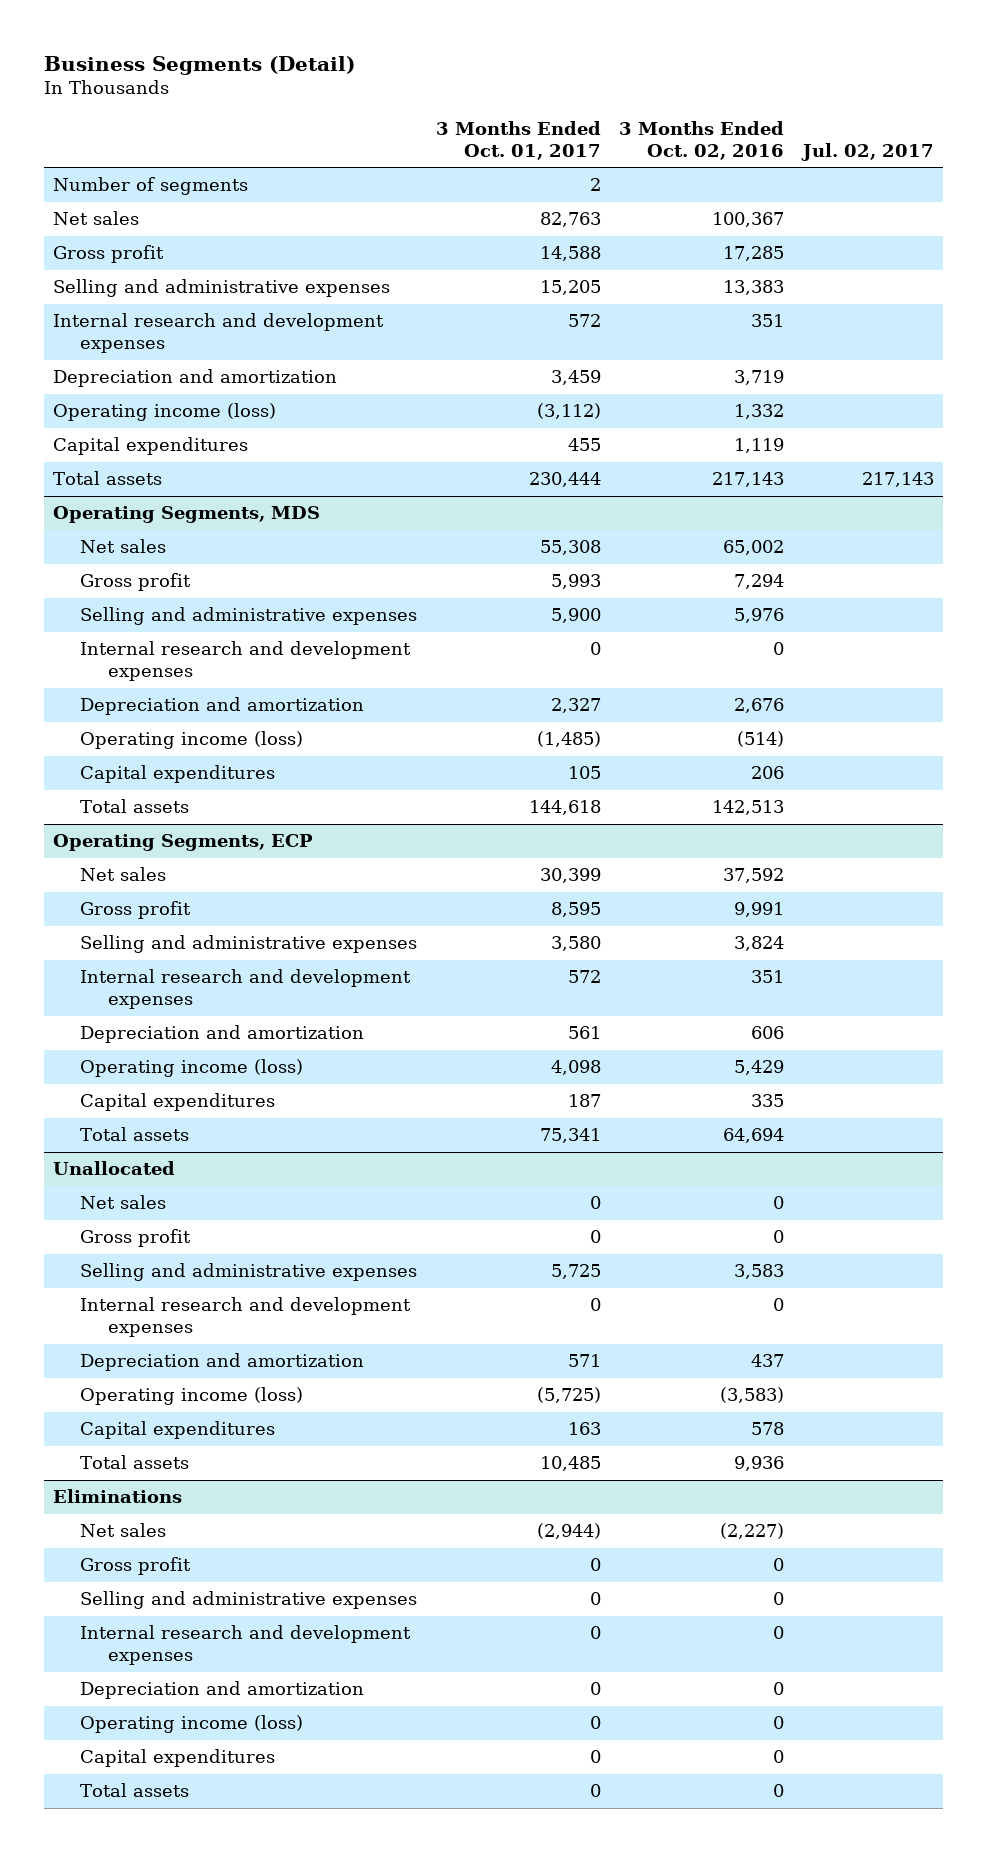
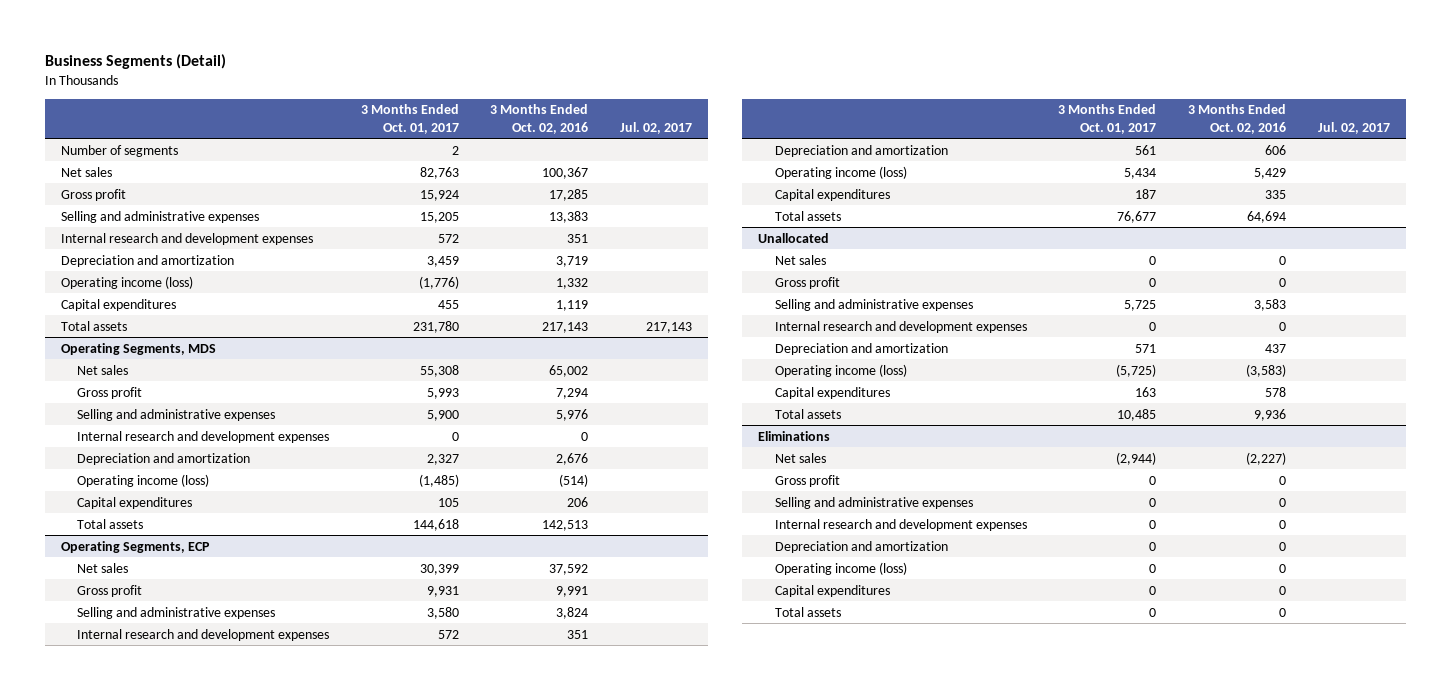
[539,246,601,262] 14,588 -> [419,189,459,201] 15,924
[536,403,601,420] (3,112) -> [418,275,459,289] (1,776)
[528,472,601,488] 230,444 -> [412,320,459,333] 231,780
[550,902,601,918] 8,595 -> [426,585,459,597] 9,931
[550,1060,601,1076] 4,098 -> [1124,167,1157,179] 5,434
[539,1128,601,1144] 75,341 -> [1117,210,1157,223] 76,677

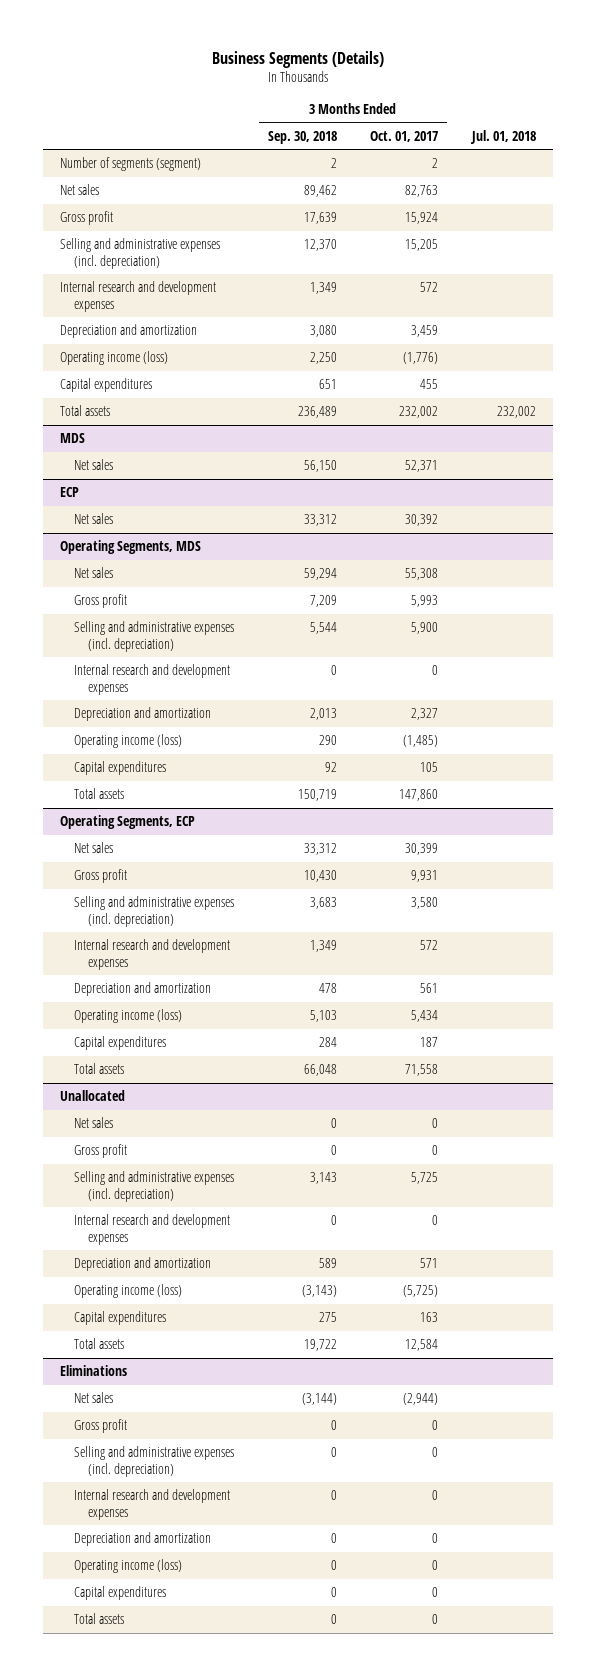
[44,54,226,70] Business Segments (Detail) -> [212,51,385,69] Business Segments (Details)
[490,104,589,134] 3 Months Ended Oct. 02, 2016 -> none
[620,121,693,134] Jul. 02, 2017 -> none
none -> [267,130,337,144] Sep. 30, 2018
none -> [469,129,536,144] Jul. 01, 2018
[60,144,178,157] Number of segments -> [60,157,202,172] Number of segments (segment)
[60,210,259,223] Selling and administrative expenses -> [60,238,221,269] Selling and administrative expenses (incl. depreciation)
[412,320,459,333] 231,780 -> [399,406,439,419] 232,002
none -> [60,433,86,444] MDS
none -> [74,459,114,471] Net sales
none -> [60,487,80,498] ECP
none -> [74,513,114,525] Net sales
[77,408,276,421] Selling and administrative expenses -> [74,621,235,652] Selling and administrative expenses (incl. depreciation)
[412,518,459,531] 144,618 -> [399,789,439,802] 147,860
[77,606,276,619] Selling and administrative expenses -> [74,896,235,927] Selling and administrative expenses (incl. depreciation)
[1117,210,1157,223] 76,677 -> [405,1064,439,1077] 71,558
[774,298,973,311] Selling and administrative expenses -> [74,1171,235,1202] Selling and administrative expenses (incl. depreciation)
[1117,408,1157,421] 10,485 -> [405,1339,439,1352] 12,584
[774,496,973,509] Selling and administrative expenses -> [74,1446,235,1477] Selling and administrative expenses (incl. depreciation)

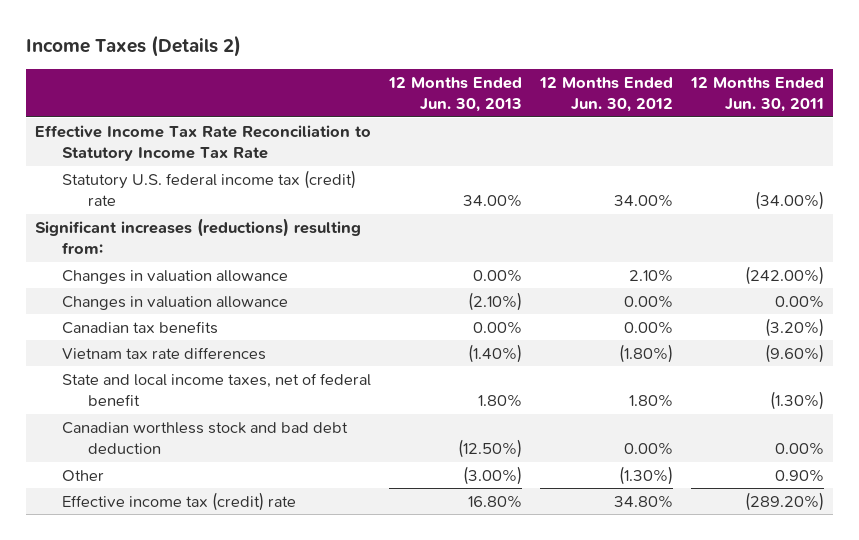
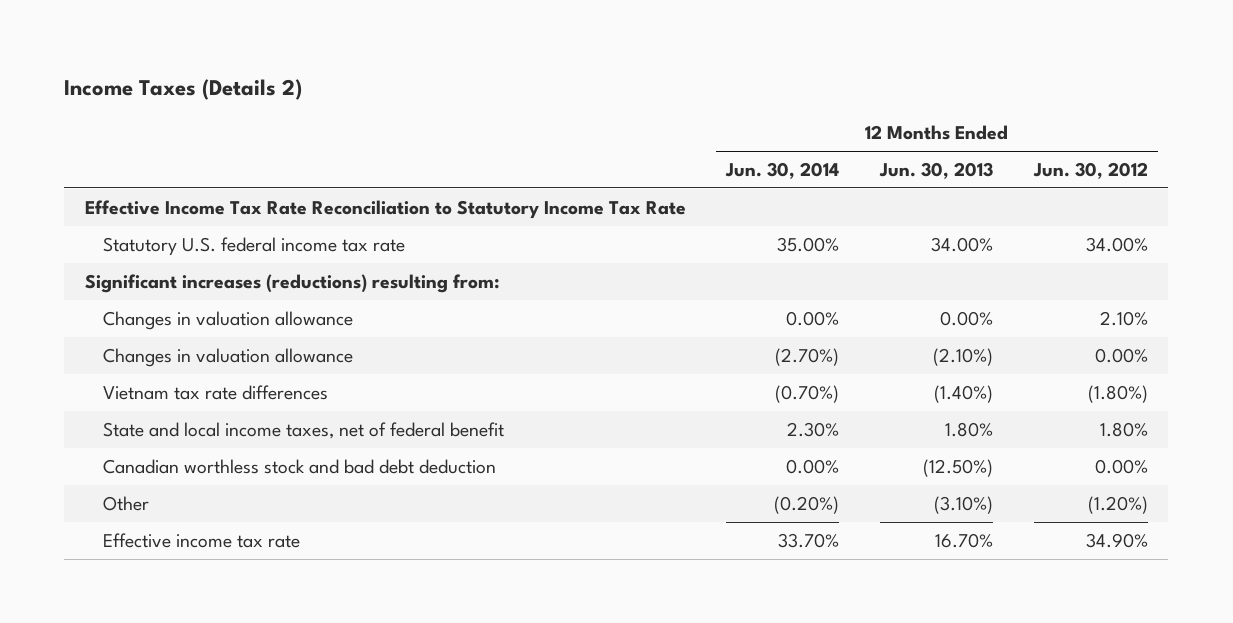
[690,76,825,113] 12 Months Ended Jun. 30, 2011 -> none
none -> [725,161,840,179] Jun. 30, 2014
[61,169,356,207] Statutory U.S. federal income tax (credit) rate -> [103,236,406,256] Statutory U.S. federal income tax rate
[61,320,218,334] Canadian tax benefits -> none
[463,465,523,485] (3.00%) -> [934,495,994,514] (3.10%)
[619,465,674,485] (1.30%) -> [1087,495,1148,514] (1.20%)
[61,491,296,511] Effective income tax (credit) rate -> [103,532,301,548] Effective income tax rate
[468,494,523,508] 16.80% -> [935,532,994,548] 16.70%
[614,494,674,508] 34.80% -> [1085,532,1148,548] 34.90%

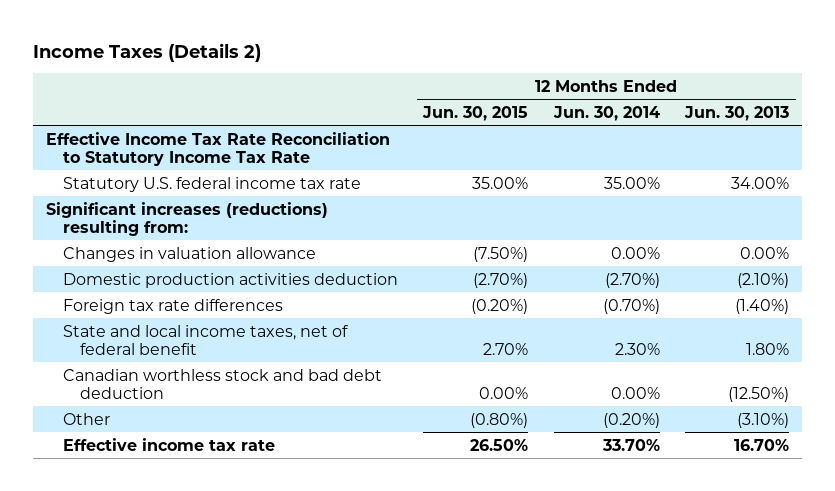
[1032,161,1148,179] Jun. 30, 2012 -> none
none -> [422,105,529,121] Jun. 30, 2015
[103,347,354,367] Changes in valuation allowance -> [62,272,398,288] Domestic production activities deduction
[103,384,329,400] Vietnam tax rate differences -> [62,298,283,314] Foreign tax rate differences

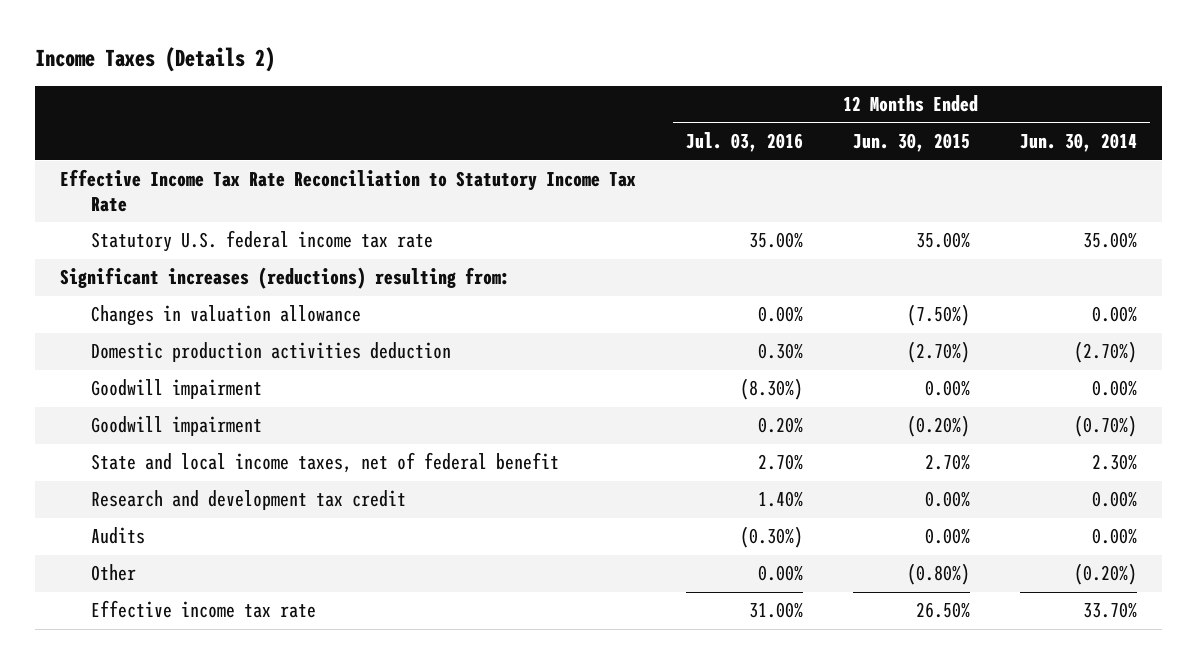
[684,105,790,121] Jun. 30, 2013 -> none
none -> [685,132,803,153] Jul. 03, 2016
[62,298,283,314] Foreign tax rate differences -> none
none -> [90,379,262,400] Goodwill impairment
none -> [90,416,262,437] Goodwill impairment
[62,368,382,399] Canadian worthless stock and bad debt deduction -> none
none -> [90,490,406,511] Research and development tax credit
none -> [90,527,145,545] Audits

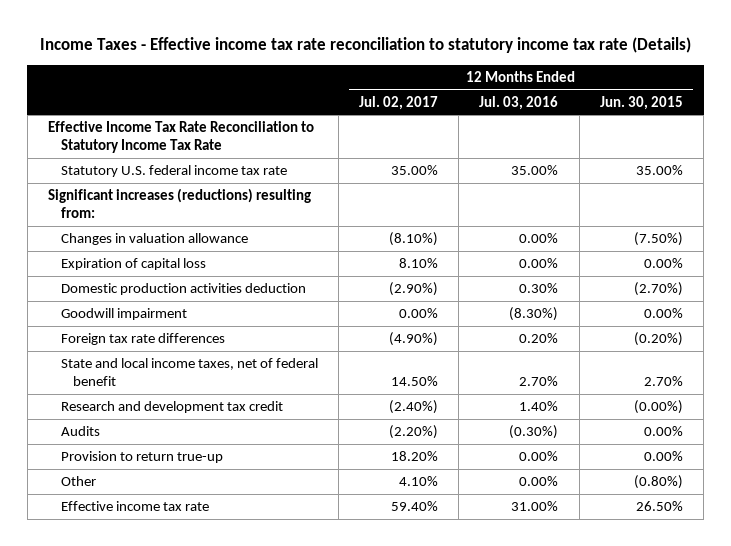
[34,46,275,72] Income Taxes (Details 2) -> [39,37,691,54] Income Taxes - Effective income tax rate reconciliation to statutory income tax rate (Details)
[1020,133,1138,153] Jun. 30, 2014 -> none
none -> [359,95,439,110] Jul. 02, 2017
none -> [60,258,206,271] Expiration of capital loss
[90,416,262,437] Goodwill impairment -> [60,333,225,346] Foreign tax rate differences
[924,491,970,508] 0.00% -> [633,400,683,415] (0.00%)
none -> [60,451,223,464] Provision to return true-up

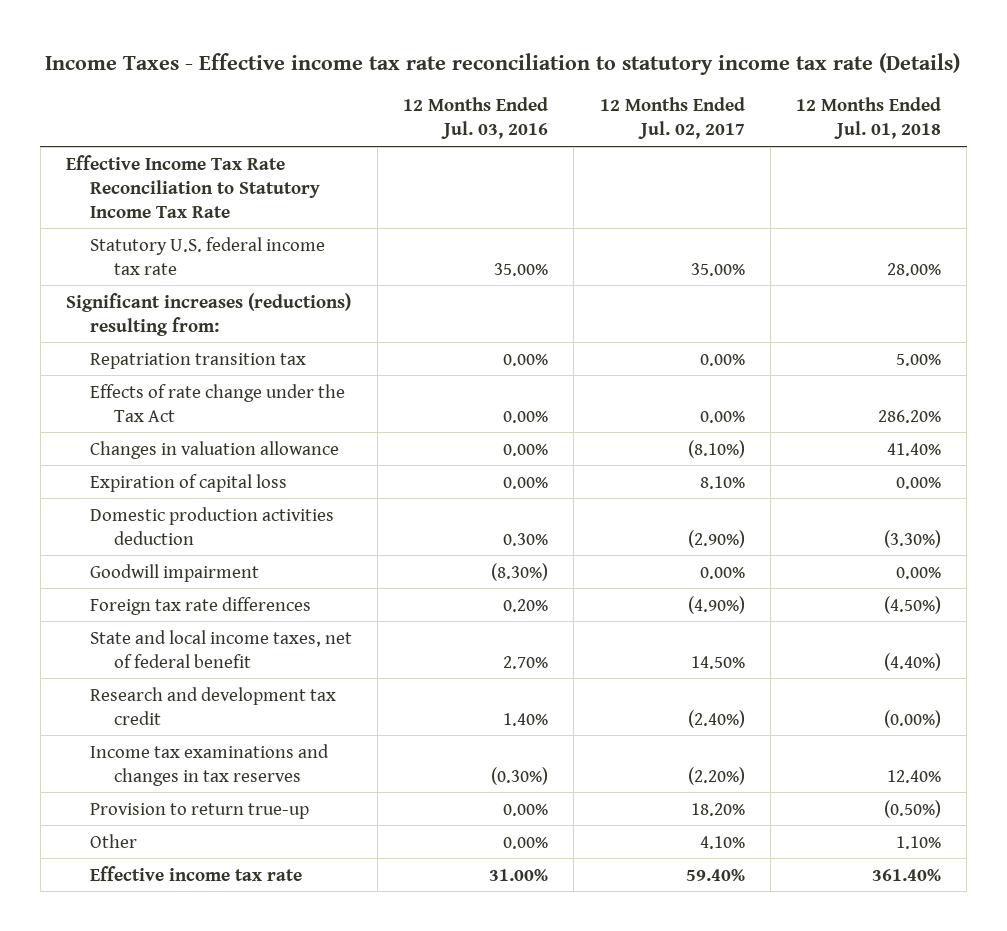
[599,95,683,110] Jun. 30, 2015 -> none
none -> [795,97,941,140] 12 Months Ended Jul. 01, 2018
none -> [89,352,306,369] Repatriation transition tax
none -> [89,383,345,422] Effects of rate change under the Tax Act
[60,426,100,437] Audits -> [89,743,329,786] Income tax examinations and changes in tax reserves

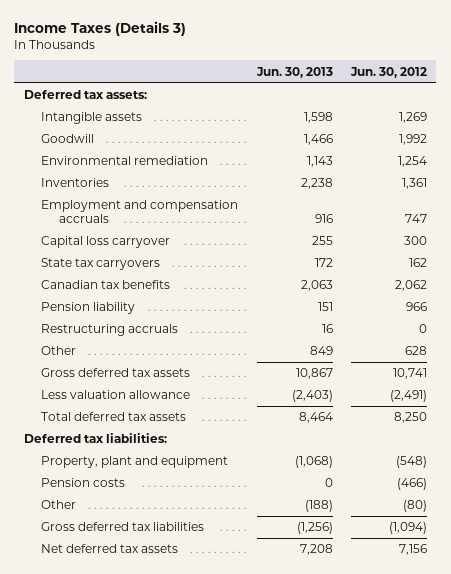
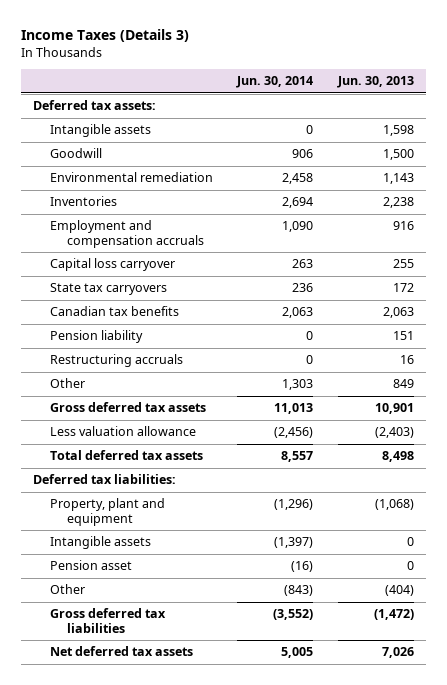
[350,66,428,78] Jun. 30, 2012 -> none
none -> [236,76,314,89] Jun. 30, 2014
[303,134,333,146] 1,466 -> [382,149,414,161] 1,500
[295,368,333,380] 10,867 -> [374,403,414,415] 10,901
[298,412,333,424] 8,464 -> [381,451,414,463] 8,498
[41,478,126,488] Pension costs -> none
none -> [49,536,151,550] Intangible assets
none -> [49,560,132,571] Pension asset
[304,500,333,513] (188) -> [384,585,414,597] (404)
[296,522,333,535] (1,256) -> [373,609,414,621] (1,472)
[299,544,333,556] 7,208 -> [381,647,414,659] 7,026

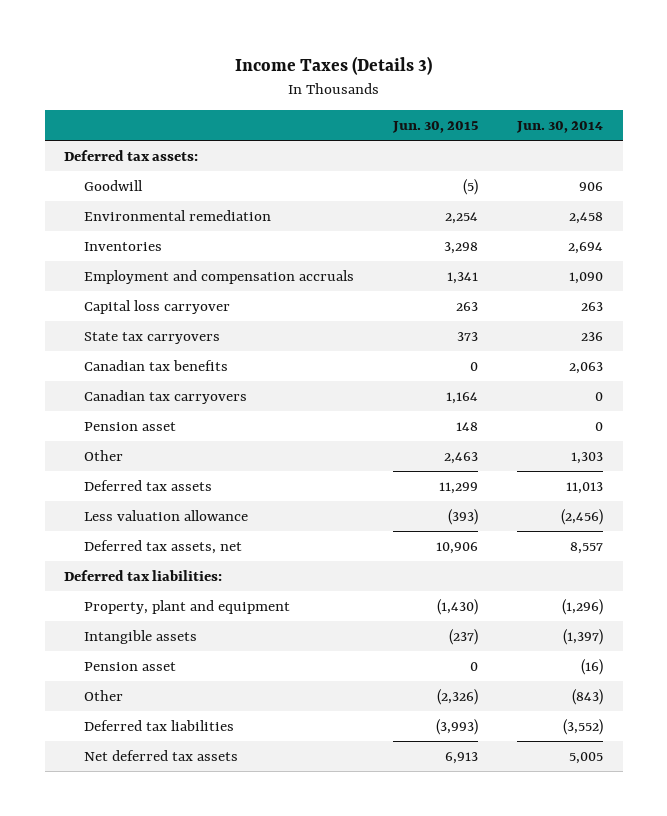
[336,76,414,89] Jun. 30, 2013 -> none
none -> [391,121,478,134] Jun. 30, 2015
[49,124,151,138] Intangible assets -> none
[49,354,183,368] Restructuring accruals -> none
none -> [83,389,247,404] Canadian tax carryovers
[49,330,143,344] Pension liability -> [83,421,176,431] Pension asset
[49,402,206,413] Gross deferred tax assets -> [83,479,212,491] Deferred tax assets
[49,450,203,461] Total deferred tax assets -> [83,539,242,554] Deferred tax assets, net
[49,608,166,633] Gross deferred tax liabilities -> [83,719,234,731] Deferred tax liabilities

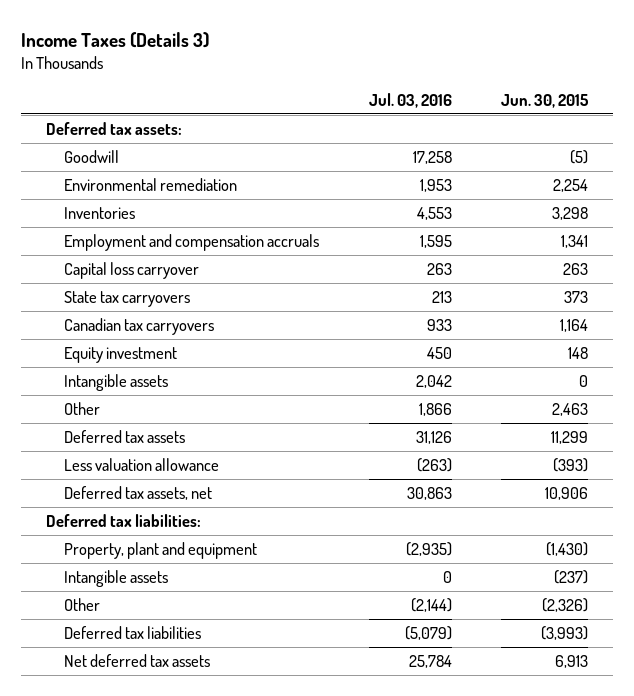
[515,121,603,134] Jun. 30, 2014 -> none
none -> [368,92,452,108] Jul. 03, 2016
[83,359,228,371] Canadian tax benefits -> none
[83,421,176,431] Pension asset -> [64,347,178,364] Equity investment
none -> [64,374,169,392] Intangible assets
[83,661,176,671] Pension asset -> none

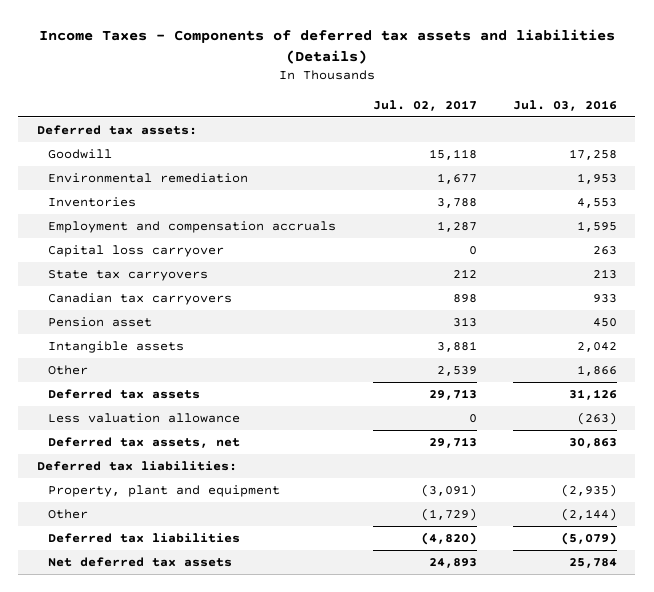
[21,31,210,48] Income Taxes (Details 3) -> [38,28,615,64] Income Taxes - Components of deferred tax assets and liabilities (Details)
[501,93,590,108] Jun. 30, 2015 -> none
none -> [372,99,477,111] Jul. 02, 2017
[64,347,178,364] Equity investment -> [48,317,153,328] Pension asset
[64,570,169,588] Intangible assets -> none

